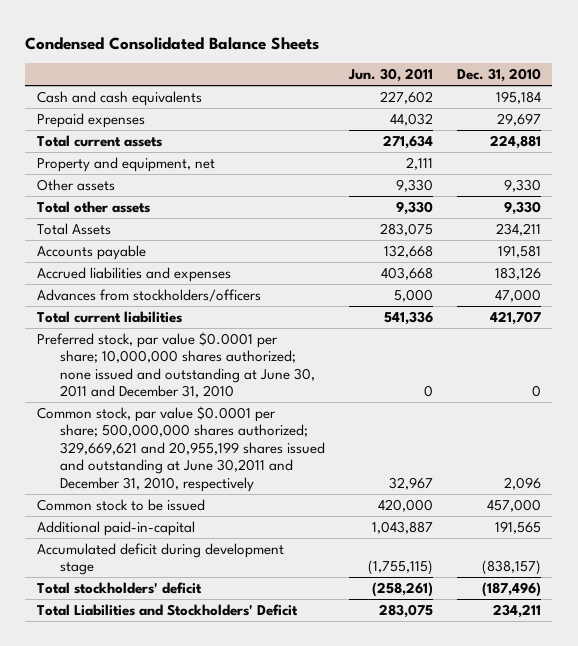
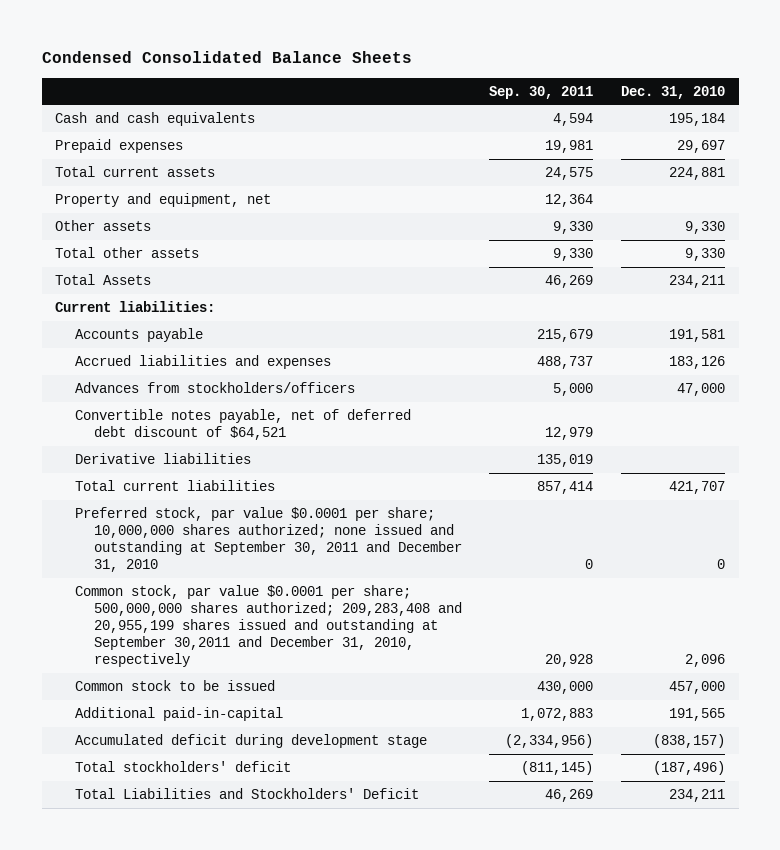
[347,68,433,83] Jun. 30, 2011 -> none
none -> [489,85,594,99] Sep. 30, 2011
none -> [55,301,216,313] Current liabilities:
none -> [74,409,411,441] Convertible notes payable, net of deferred debt discount of $64,521
none -> [74,453,251,465] Derivative liabilities
[37,331,316,399] Preferred stock, par value $0.0001 per share; 10,000,000 shares authorized; none issued and outstanding at June 30, 2011 and December 31, 2010 -> [74,507,462,573] Preferred stock, par value $0.0001 per share; 10,000,000 shares authorized; none issued and outstanding at September 30, 2011 and December 31, 2010
[37,405,326,492] Common stock, par value $0.0001 per share; 500,000,000 shares authorized; 329,669,621 and 20,955,199 shares issued and outstanding at June 30,2011 and December 31, 2010, respectively -> [74,585,462,668] Common stock, par value $0.0001 per share; 500,000,000 shares authorized; 209,283,408 and 20,955,199 shares issued and outstanding at September 30,2011 and December 31, 2010, respectively

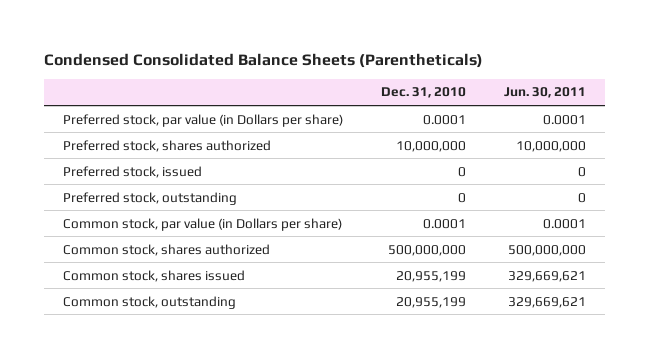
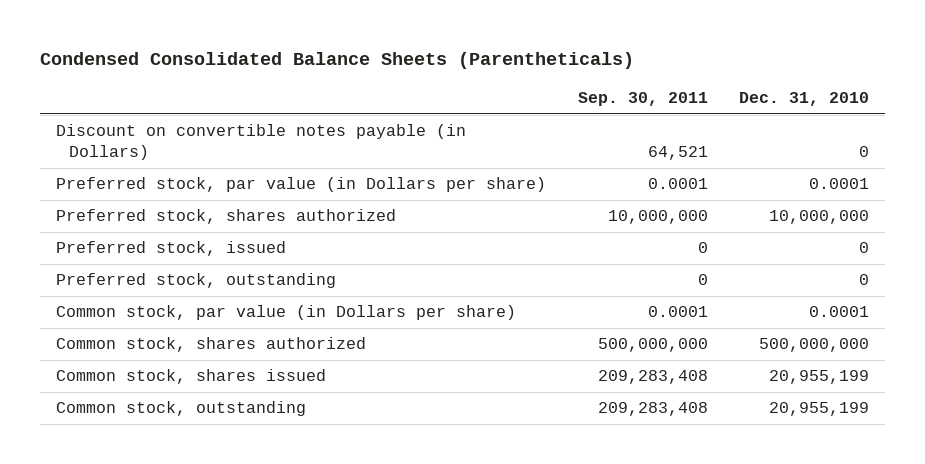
[504,87,587,99] Jun. 30, 2011 -> none
none -> [577,91,708,106] Sep. 30, 2011
none -> [55,124,466,160] Discount on convertible notes payable (in Dollars)

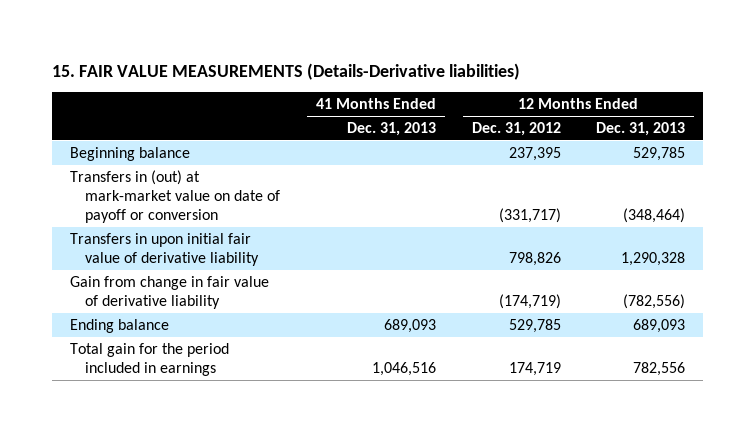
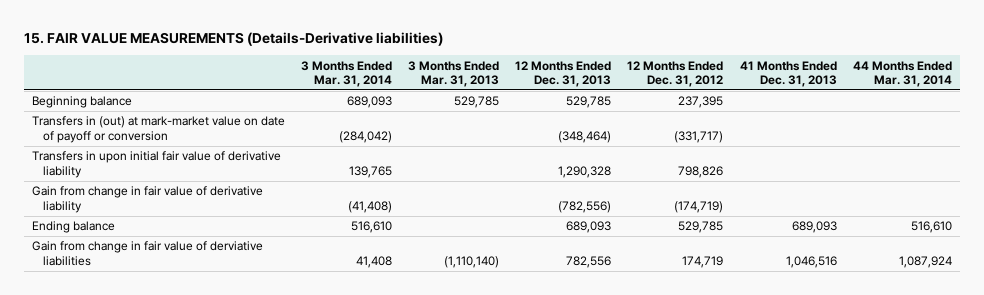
none -> [301,60,393,88] 3 Months Ended Mar. 31, 2014
none -> [408,60,500,88] 3 Months Ended Mar. 31, 2013
none -> [852,60,952,88] 44 Months Ended Mar. 31, 2014
[70,343,230,376] Total gain for the period included in earnings -> [32,241,264,267] Gain from change in fair value of derviative liabilities

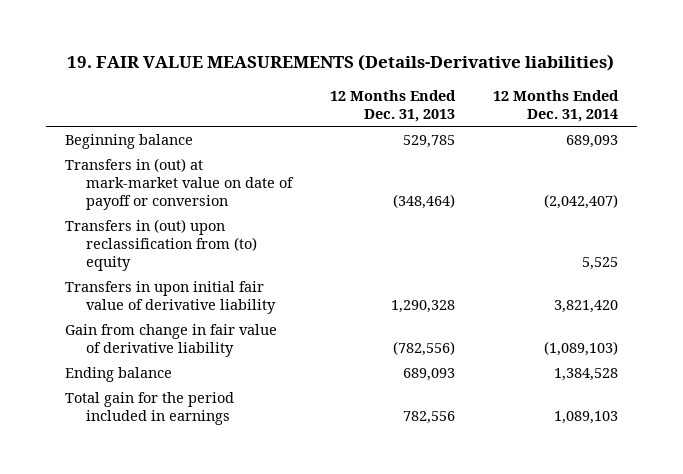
[24,31,444,46] 15. FAIR VALUE MEASUREMENTS (Details-Derivative liabilities) -> [67,54,615,72] 19. FAIR VALUE MEASUREMENTS (Details-Derivative liabilities)
[301,60,393,88] 3 Months Ended Mar. 31, 2014 -> none
[408,60,500,88] 3 Months Ended Mar. 31, 2013 -> none
[627,60,724,88] 12 Months Ended Dec. 31, 2012 -> none
[739,60,837,88] 41 Months Ended Dec. 31, 2013 -> none
[852,60,952,88] 44 Months Ended Mar. 31, 2014 -> none
none -> [493,89,620,122] 12 Months Ended Dec. 31, 2014
none -> [64,218,258,272] Transfers in (out) upon reclassification from (to) equity
[32,241,264,267] Gain from change in fair value of derviative liabilities -> [64,391,234,425] Total gain for the period included in earnings

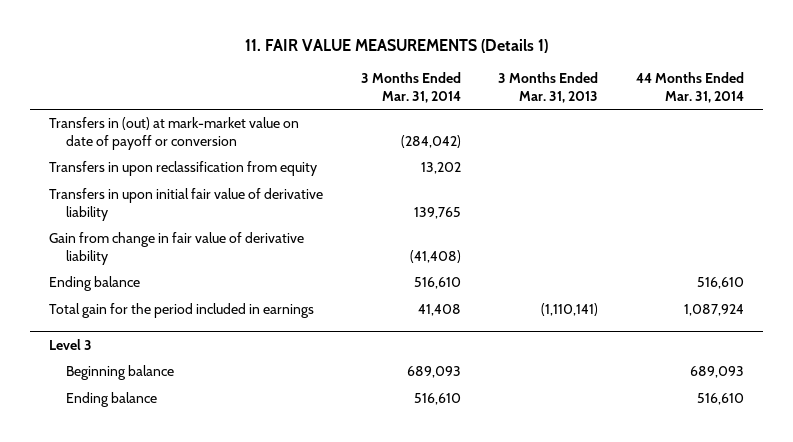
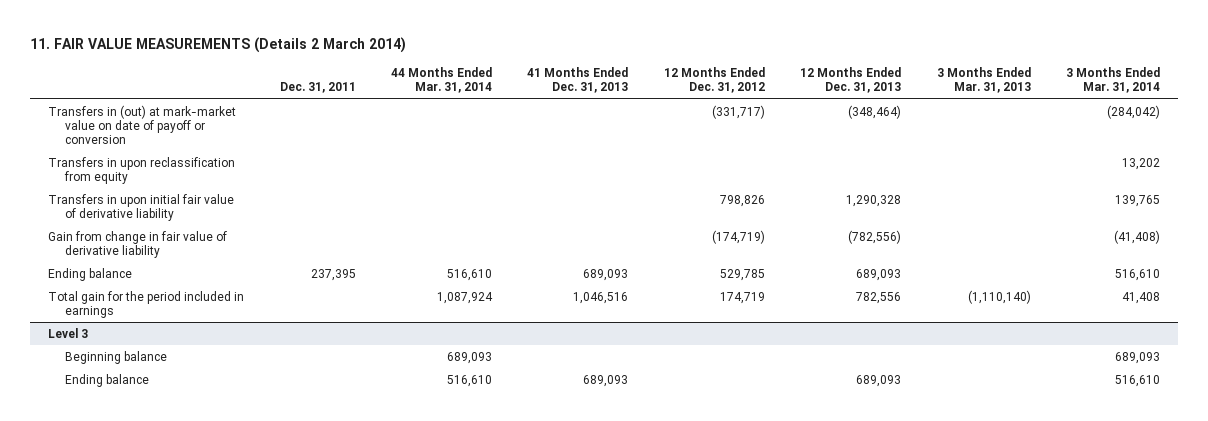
[245,39,549,54] 11. FAIR VALUE MEASUREMENTS (Details 1) -> [30,37,407,54] 11. FAIR VALUE MEASUREMENTS (Details 2 March 2014)
none -> [279,82,356,94] Dec. 31, 2011
none -> [527,67,629,94] 41 Months Ended Dec. 31, 2013
none -> [663,67,765,94] 12 Months Ended Dec. 31, 2012
none -> [800,67,902,94] 12 Months Ended Dec. 31, 2013
[541,303,599,317] (1,110,141) -> [967,289,1031,304] (1,110,140)

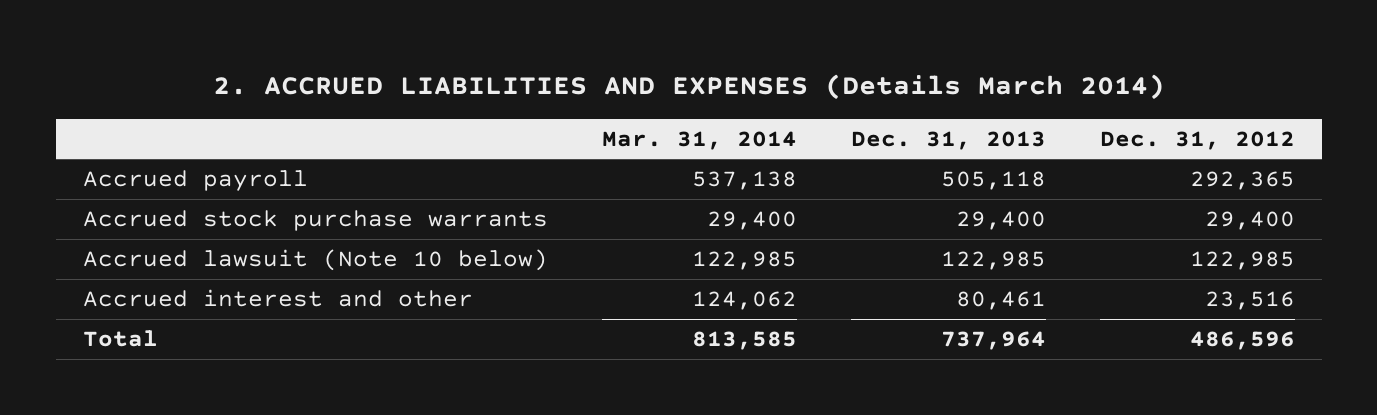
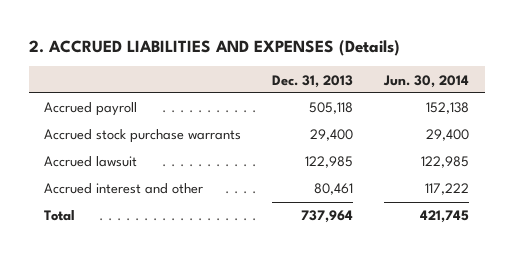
[212,73,1165,100] 2. ACCRUED LIABILITIES AND EXPENSES (Details March 2014) -> [28,39,400,56] 2. ACCRUED LIABILITIES AND EXPENSES (Details)
[601,130,797,150] Mar. 31, 2014 -> none
[1099,130,1295,150] Dec. 31, 2012 -> none
none -> [383,74,470,88] Jun. 30, 2014
[82,249,548,272] Accrued lawsuit (Note 10 below) -> [44,156,138,168] Accrued lawsuit

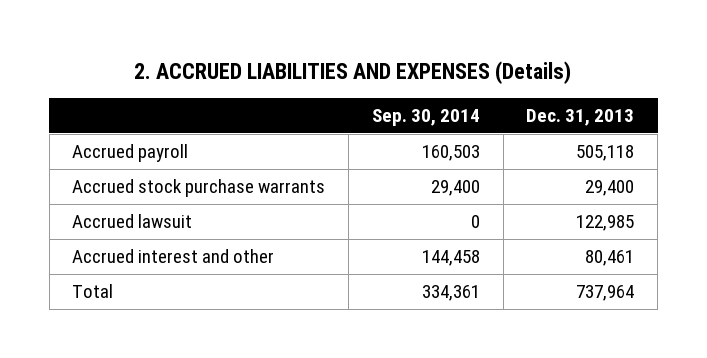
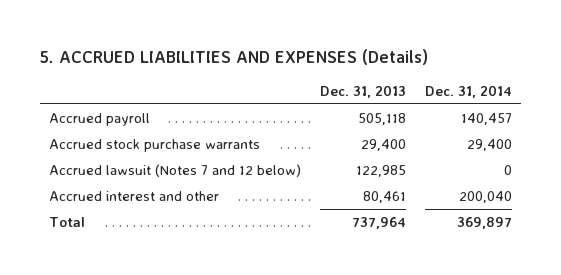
[134,60,572,84] 2. ACCRUED LIABILITIES AND EXPENSES (Details) -> [40,48,429,65] 5. ACCRUED LIABILITIES AND EXPENSES (Details)
[371,109,480,127] Sep. 30, 2014 -> none
none -> [424,84,512,98] Dec. 31, 2014
[72,214,193,229] Accrued lawsuit -> [49,164,302,178] Accrued lawsuit (Notes 7 and 12 below)

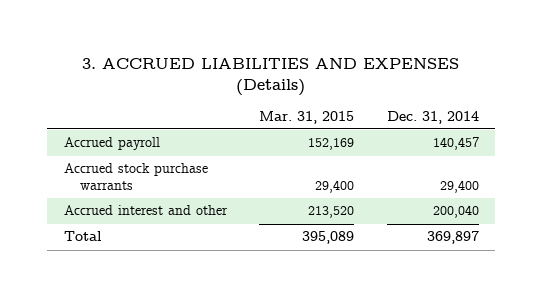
[40,48,429,65] 5. ACCRUED LIABILITIES AND EXPENSES (Details) -> [82,57,460,96] 3. ACCRUED LIABILITIES AND EXPENSES (Details)
[320,84,407,98] Dec. 31, 2013 -> none
none -> [259,110,355,124] Mar. 31, 2015
[49,164,302,178] Accrued lawsuit (Notes 7 and 12 below) -> none

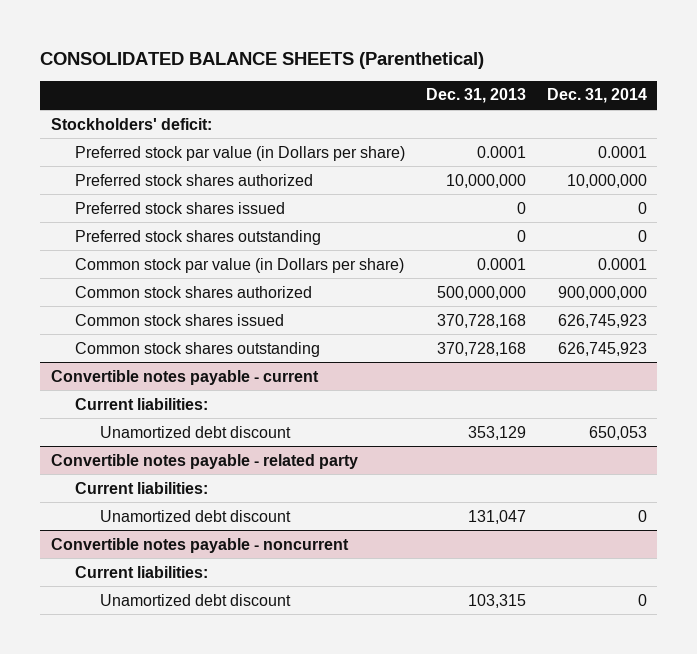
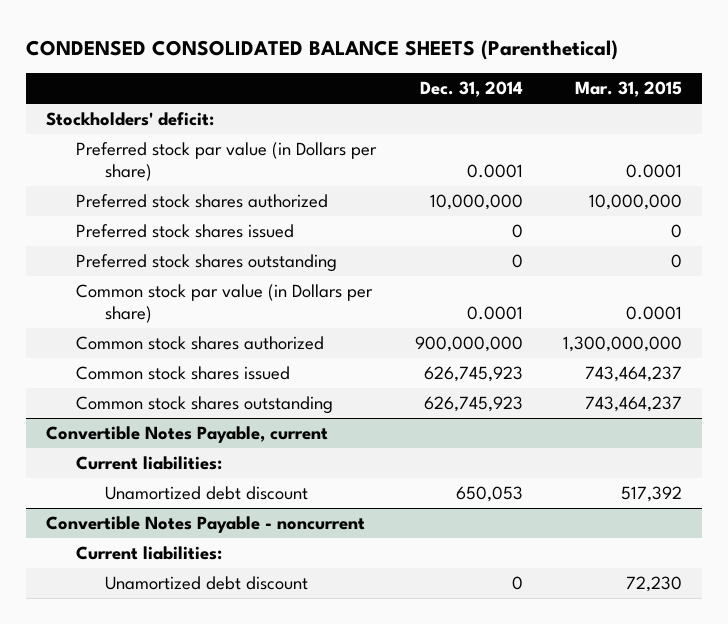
[40,51,485,69] CONSOLIDATED BALANCE SHEETS (Parenthetical) -> [26,39,619,60] CONDENSED CONSOLIDATED BALANCE SHEETS (Parenthetical)
[425,88,526,104] Dec. 31, 2013 -> none
none -> [575,81,683,98] Mar. 31, 2015
[50,369,319,385] Convertible notes payable - current -> [46,426,329,444] Convertible Notes Payable, current
[50,453,358,469] Convertible notes payable - related party -> none
[75,481,209,494] Current liabilities: -> none
[99,509,291,522] Unamortized debt discount -> none
[50,537,349,553] Convertible notes payable - noncurrent -> [46,516,366,534] Convertible Notes Payable - noncurrent

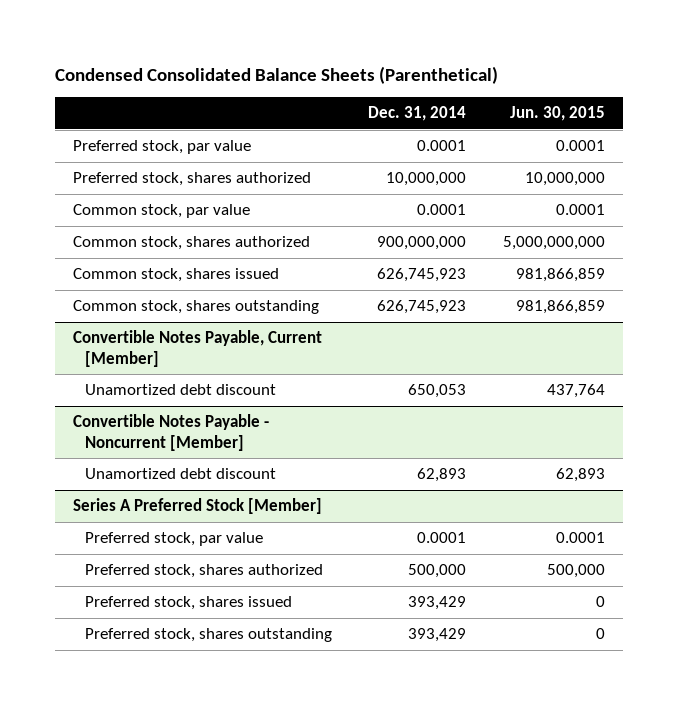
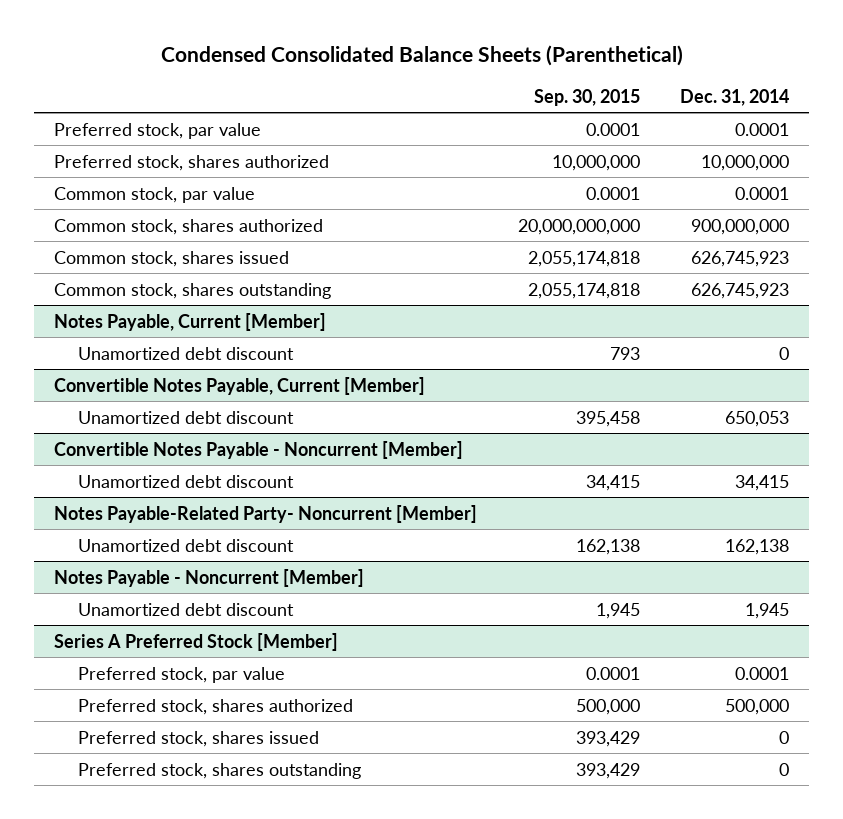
[509,106,605,122] Jun. 30, 2015 -> none
none -> [533,88,640,106] Sep. 30, 2015
none -> [54,312,327,331] Notes Payable, Current [Member]
none -> [78,346,295,360] Unamortized debt discount
[417,468,467,483] 62,893 -> [734,474,789,491] 34,415
none -> [54,504,478,523] Notes Payable-Related Party- Noncurrent [Member]
none -> [78,538,295,552] Unamortized debt discount
none -> [54,568,365,587] Notes Payable - Noncurrent [Member]
none -> [78,602,295,616] Unamortized debt discount
[408,596,467,611] 393,429 -> [778,730,789,744] 0
[408,628,467,643] 393,429 -> [778,762,789,776] 0

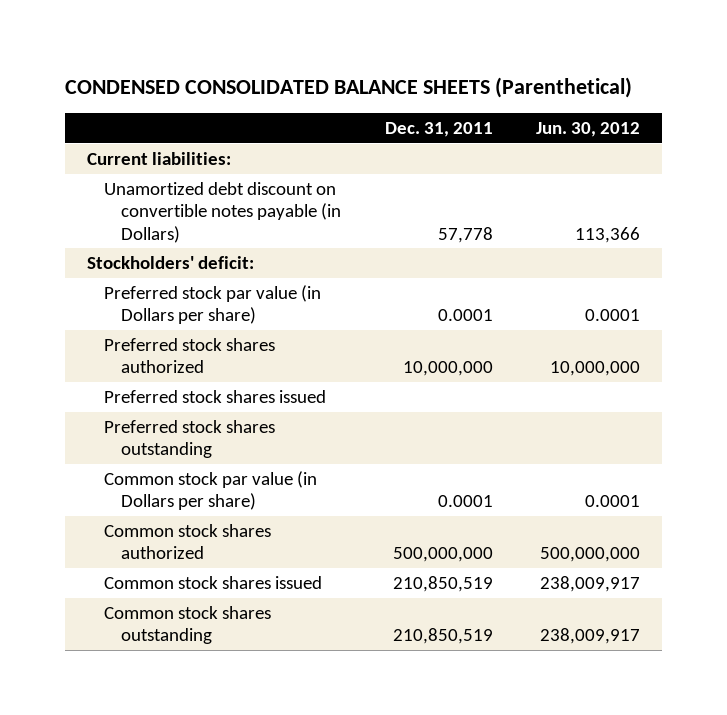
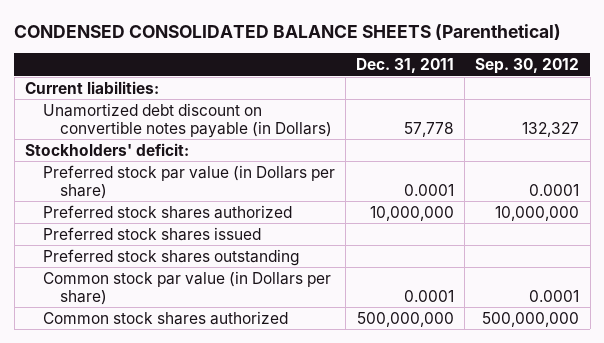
[536,121,641,137] Jun. 30, 2012 -> none
none -> [475,58,580,75] Sep. 30, 2012
[103,576,322,590] Common stock shares issued -> none
[103,606,271,645] Common stock shares outstanding -> none

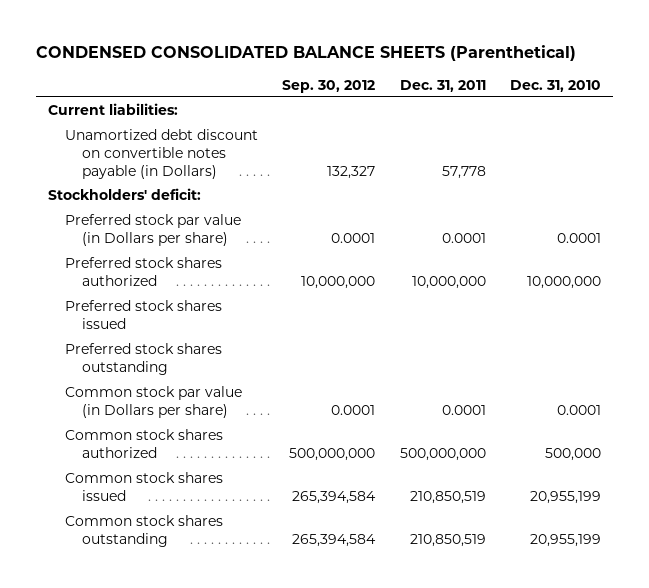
none -> [509,79,601,92] Dec. 31, 2010
none -> [65,472,224,502] Common stock shares issued
none -> [65,515,224,548] Common stock shares outstanding

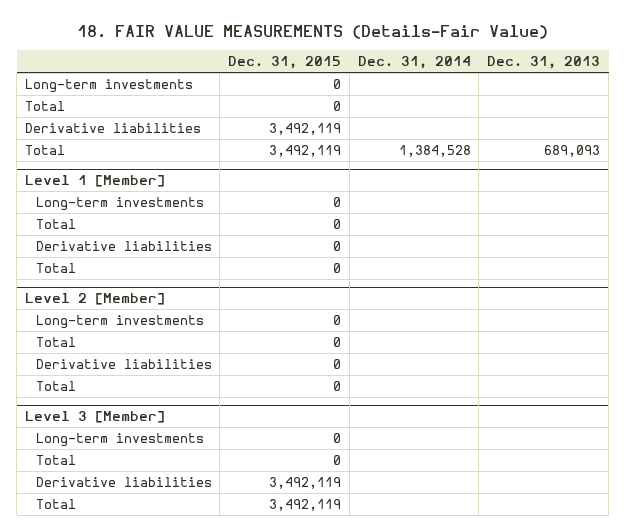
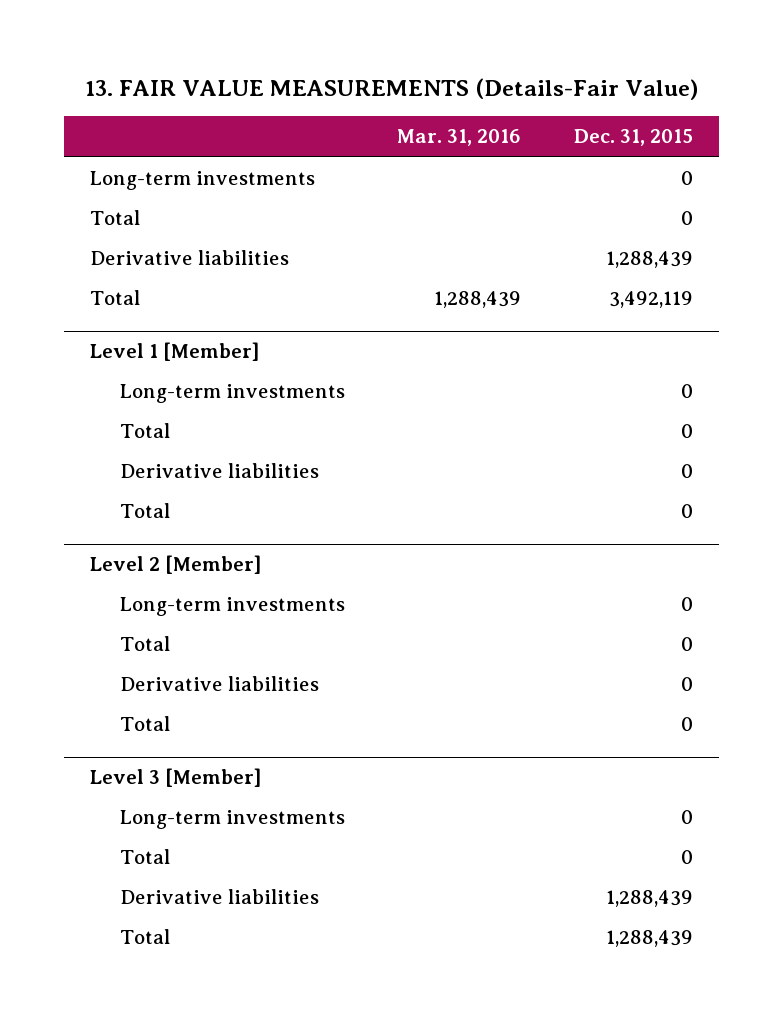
[76,25,548,40] 18. FAIR VALUE MEASUREMENTS (Details-Fair Value) -> [85,77,699,100] 13. FAIR VALUE MEASUREMENTS (Details-Fair Value)
[357,56,471,70] Dec. 31, 2014 -> none
[487,56,601,70] Dec. 31, 2013 -> none
none -> [397,129,522,147] Mar. 31, 2016
[269,122,342,135] 3,492,119 -> [605,251,693,269] 1,288,439
[269,476,342,489] 3,492,119 -> [605,890,693,908] 1,288,439
[269,498,342,511] 3,492,119 -> [605,930,693,948] 1,288,439

